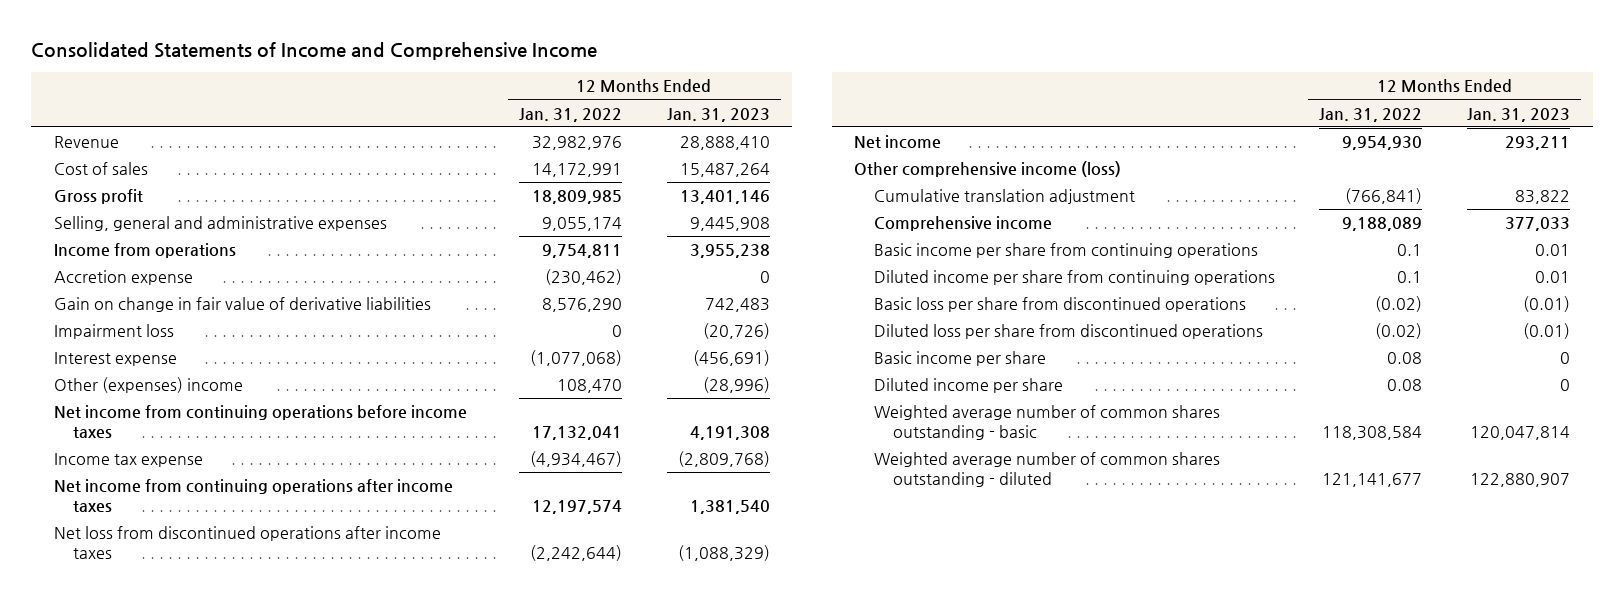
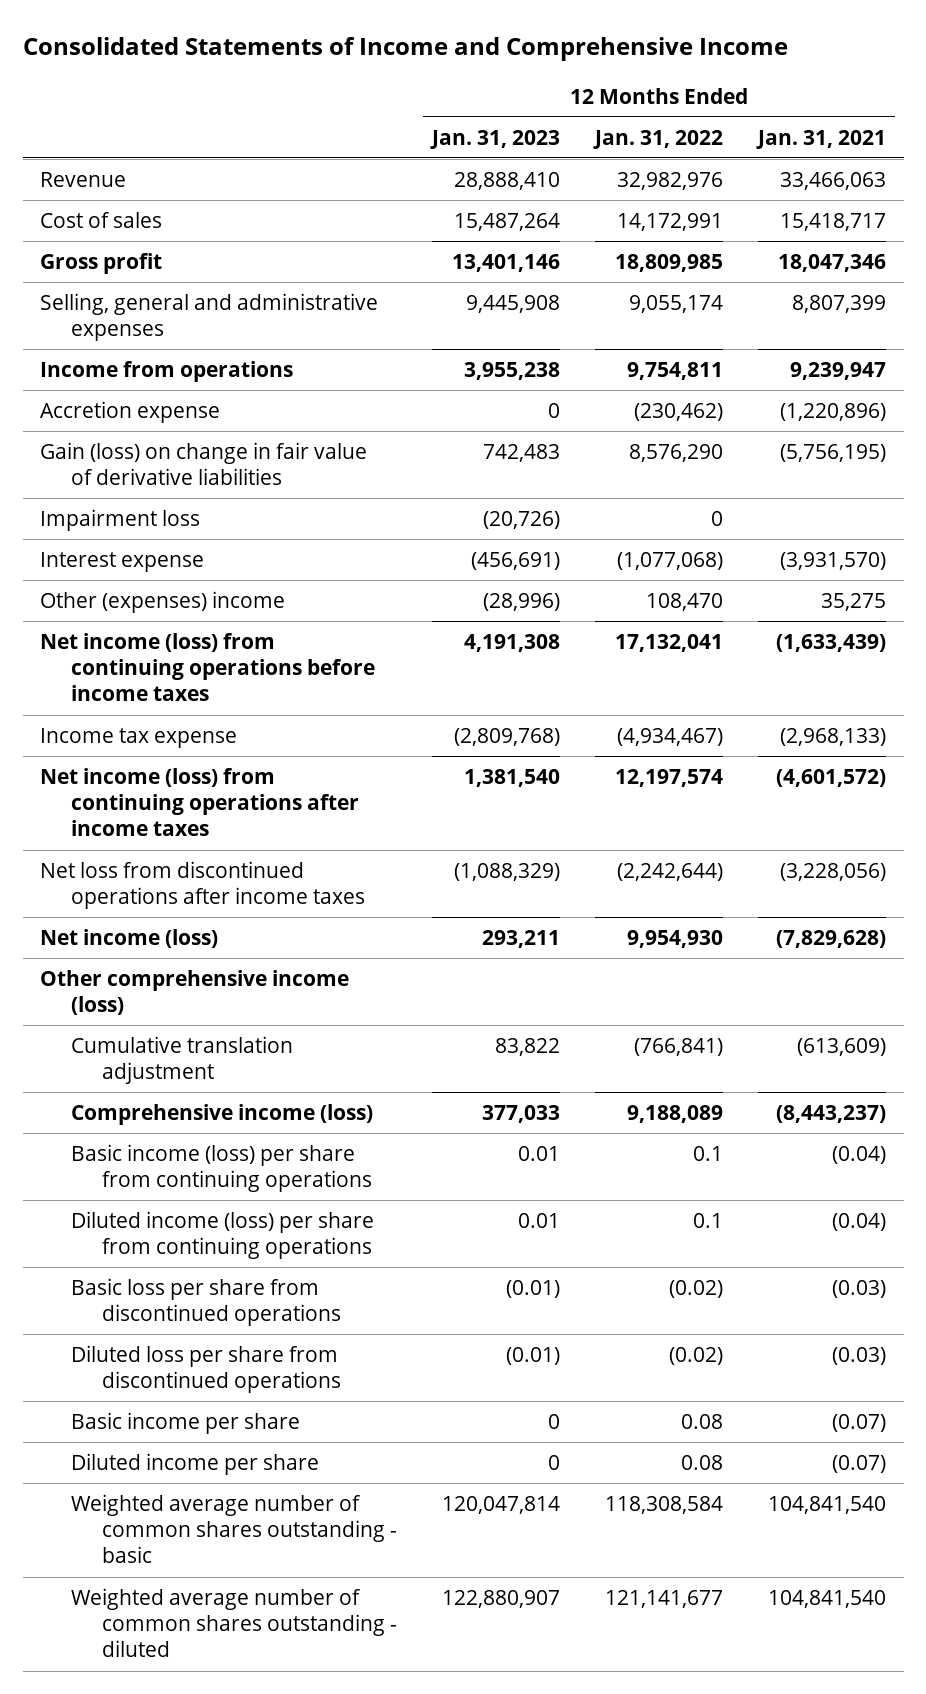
none -> [756,129,887,149] Jan. 31, 2021
[53,297,431,313] Gain on change in fair value of derivative liabilities -> [40,441,368,486] Gain (loss) on change in fair value of derivative liabilities
[53,405,467,438] Net income from continuing operations before income taxes -> [40,632,376,702] Net income (loss) from continuing operations before income taxes
[53,479,453,512] Net income from continuing operations after income taxes -> [40,767,360,837] Net income (loss) from continuing operations after income taxes
[854,135,942,150] Net income -> [40,928,219,948] Net income (loss)
[873,216,1052,232] Comprehensive income -> [71,1103,374,1125] Comprehensive income (loss)
[873,243,1258,259] Basic income per share from continuing operations -> [71,1143,373,1193] Basic income (loss) per share from continuing operations
[873,270,1275,286] Diluted income per share from continuing operations -> [71,1210,375,1260] Diluted income (loss) per share from continuing operations

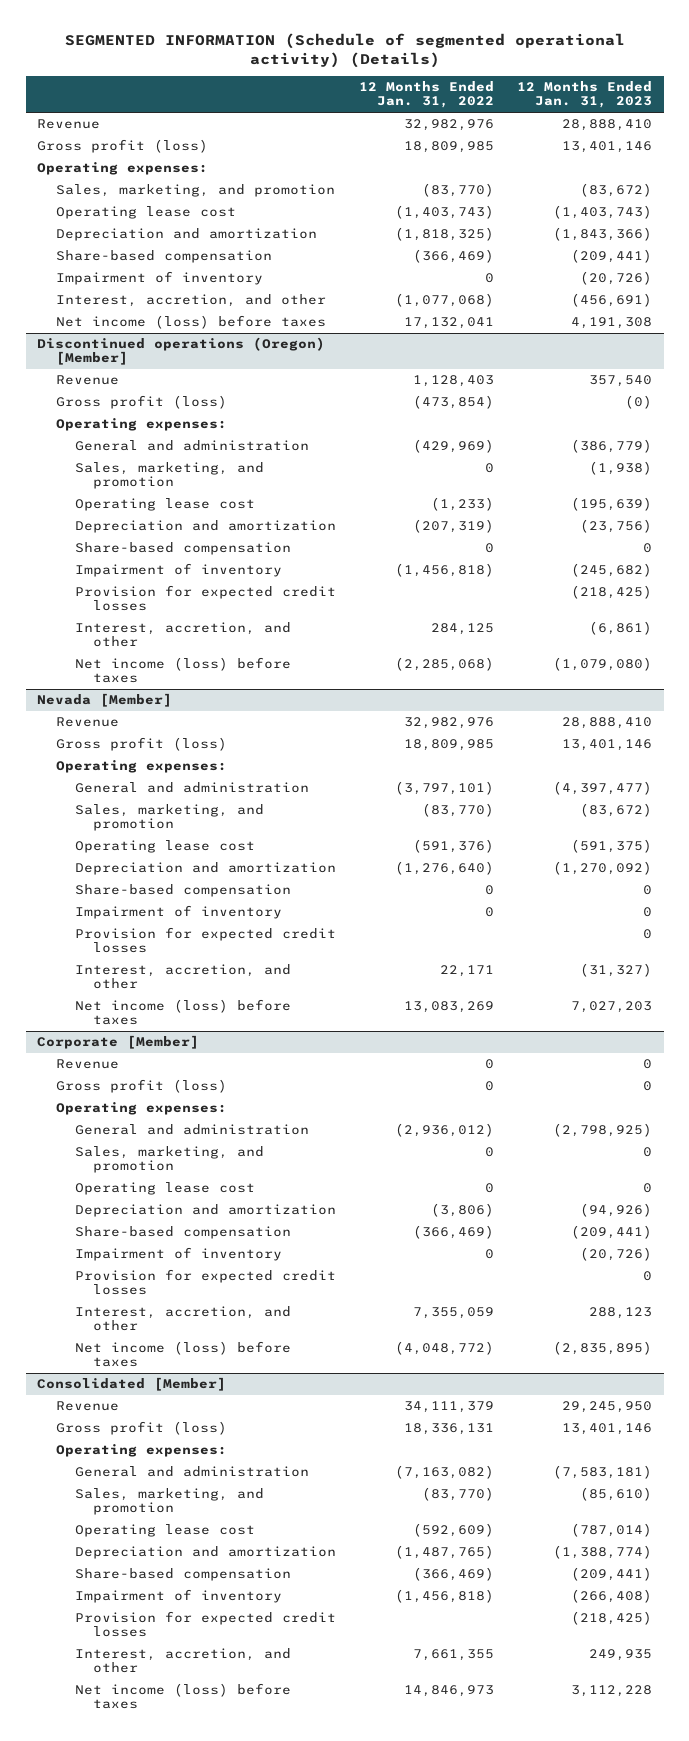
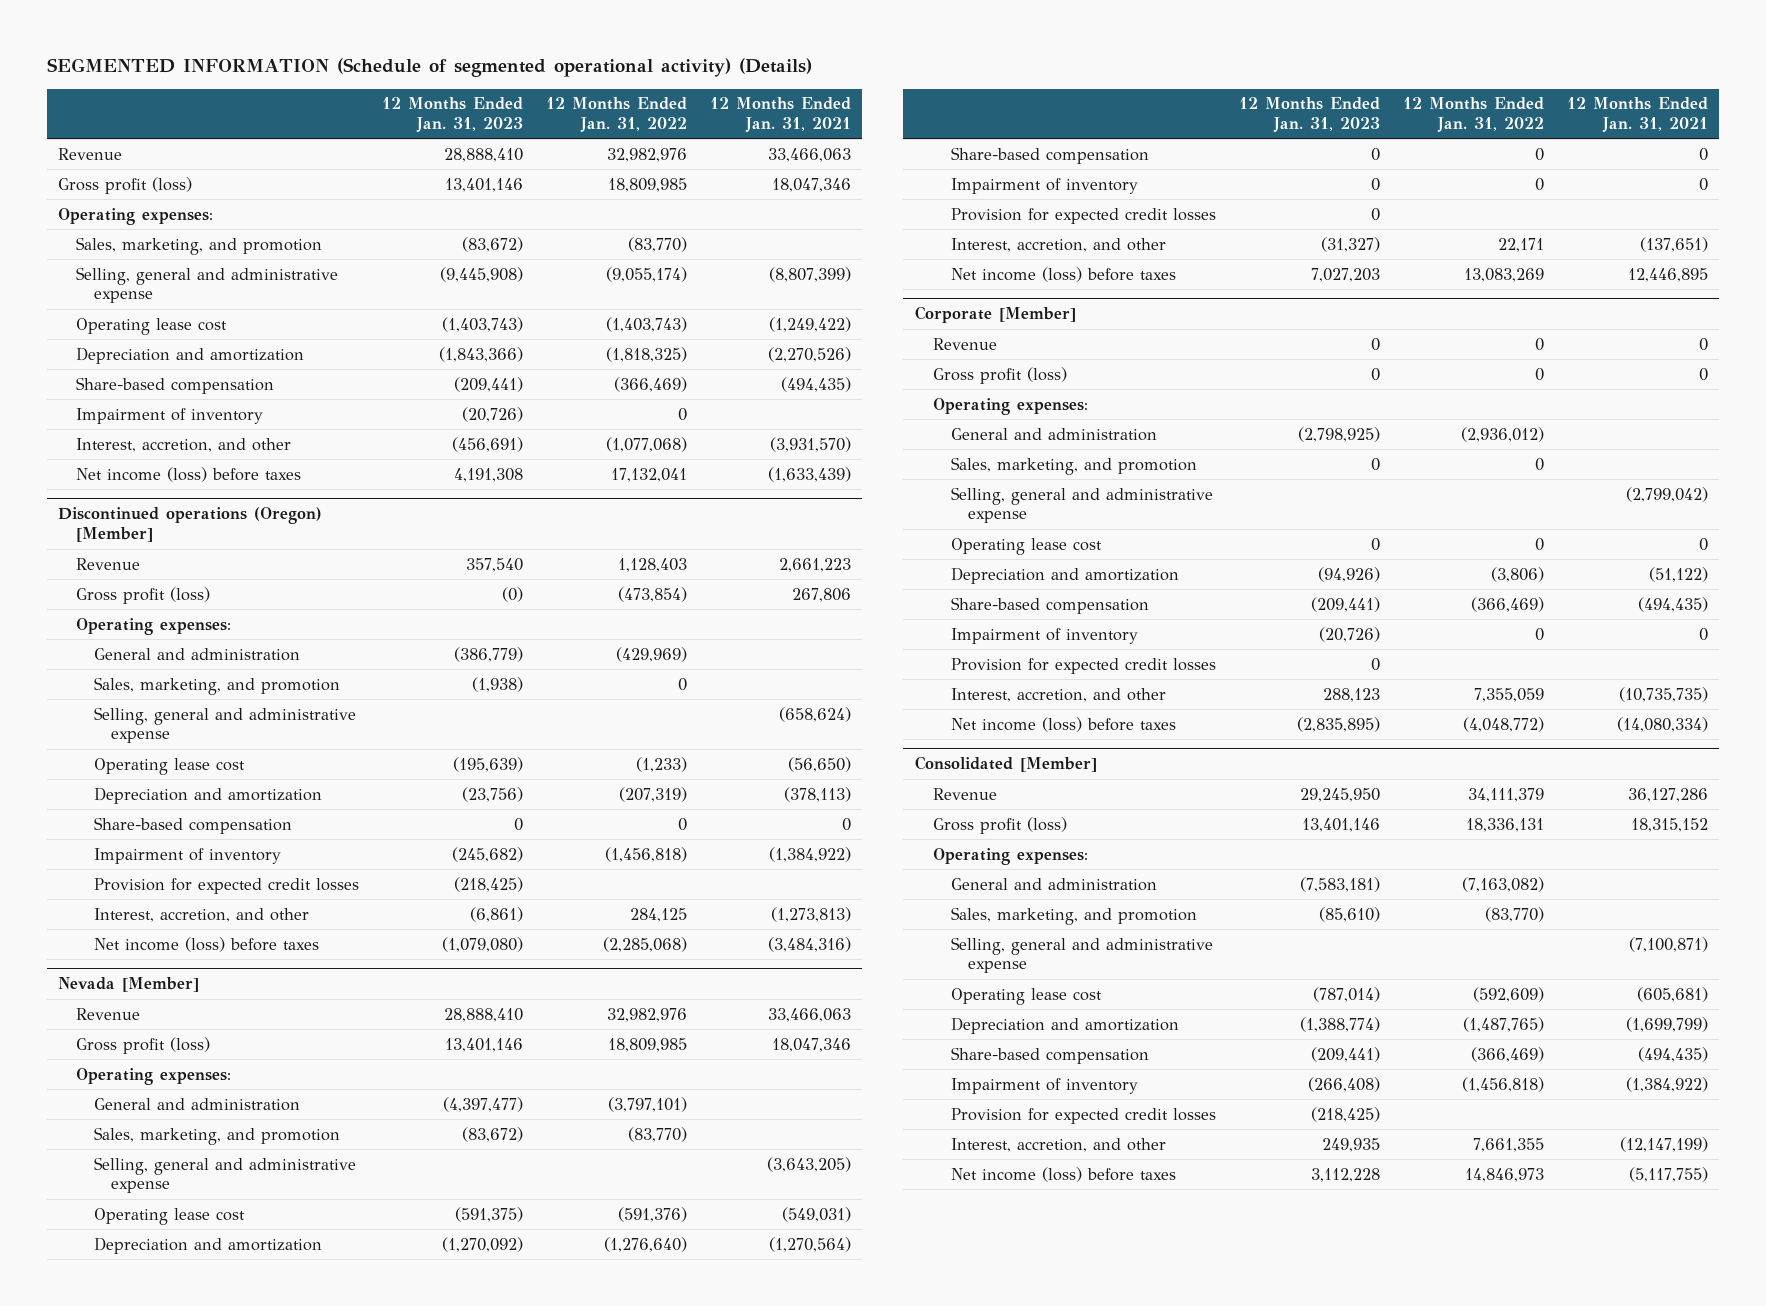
none -> [709,97,851,133] 12 Months Ended Jan. 31, 2021
none -> [75,266,338,304] Selling, general and administrative expense
none -> [93,706,356,744] Selling, general and administrative expense
none -> [93,1156,356,1194] Selling, general and administrative expense
none -> [950,486,1213,524] Selling, general and administrative expense
none -> [950,936,1213,974] Selling, general and administrative expense

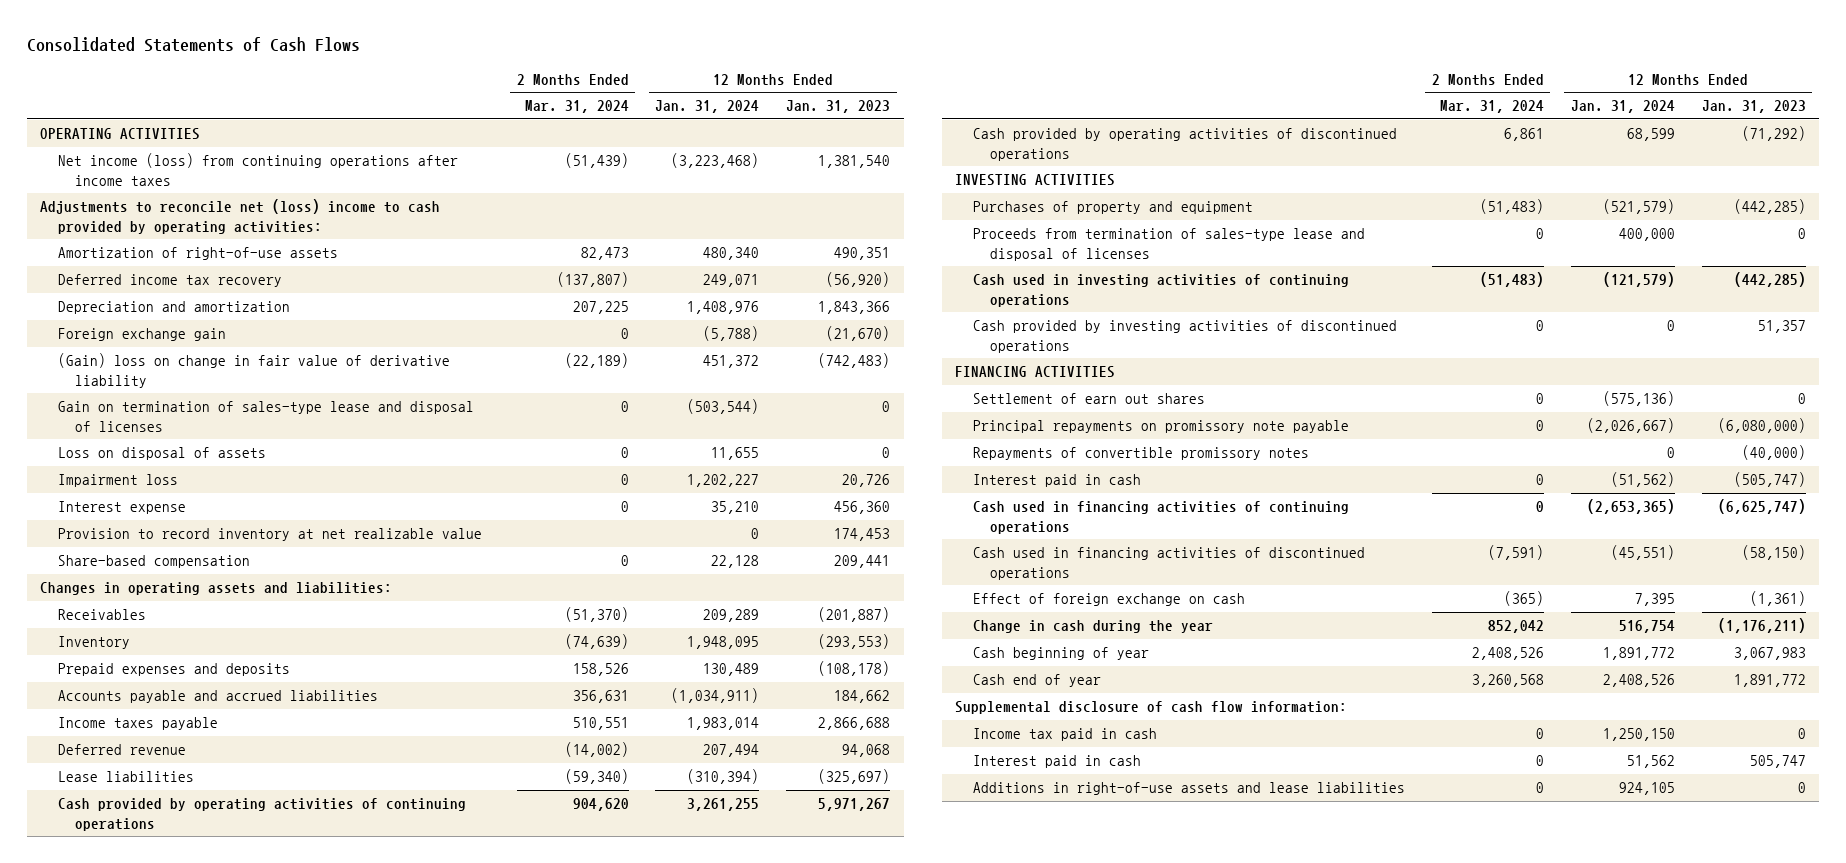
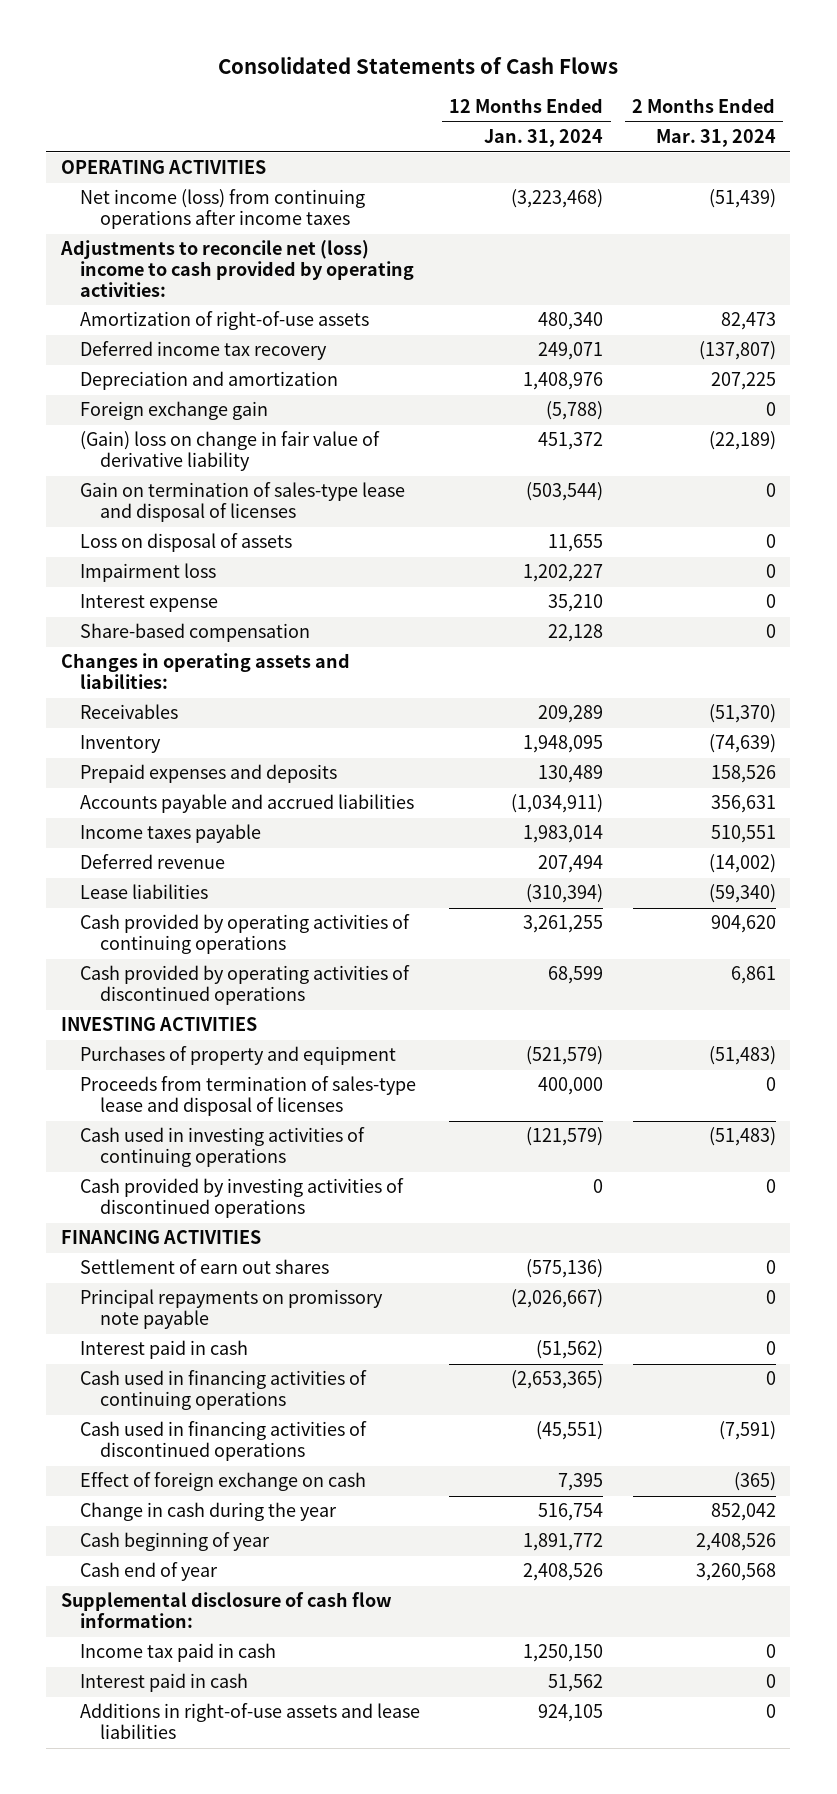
[786,100,891,114] Jan. 31, 2023 -> none
[57,528,482,542] Provision to record inventory at net realizable value -> none
[972,447,1309,461] Repayments of convertible promissory notes -> none

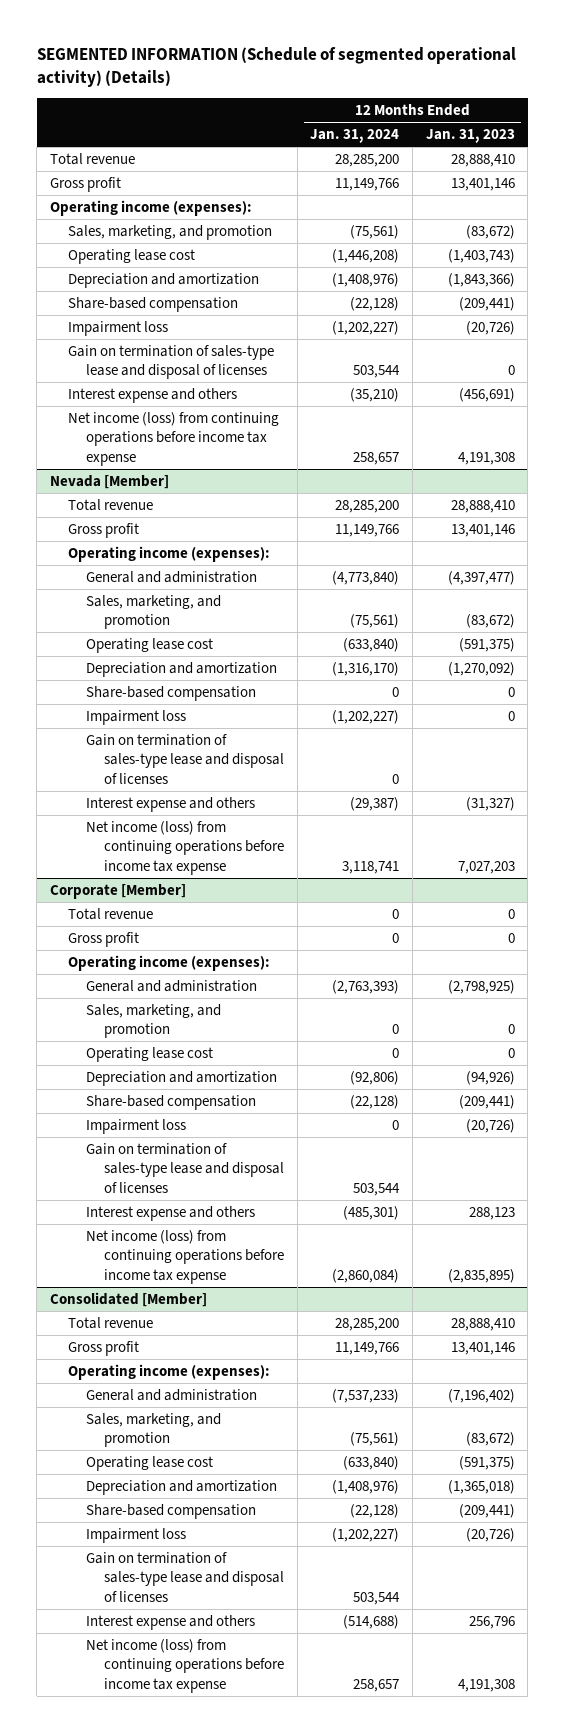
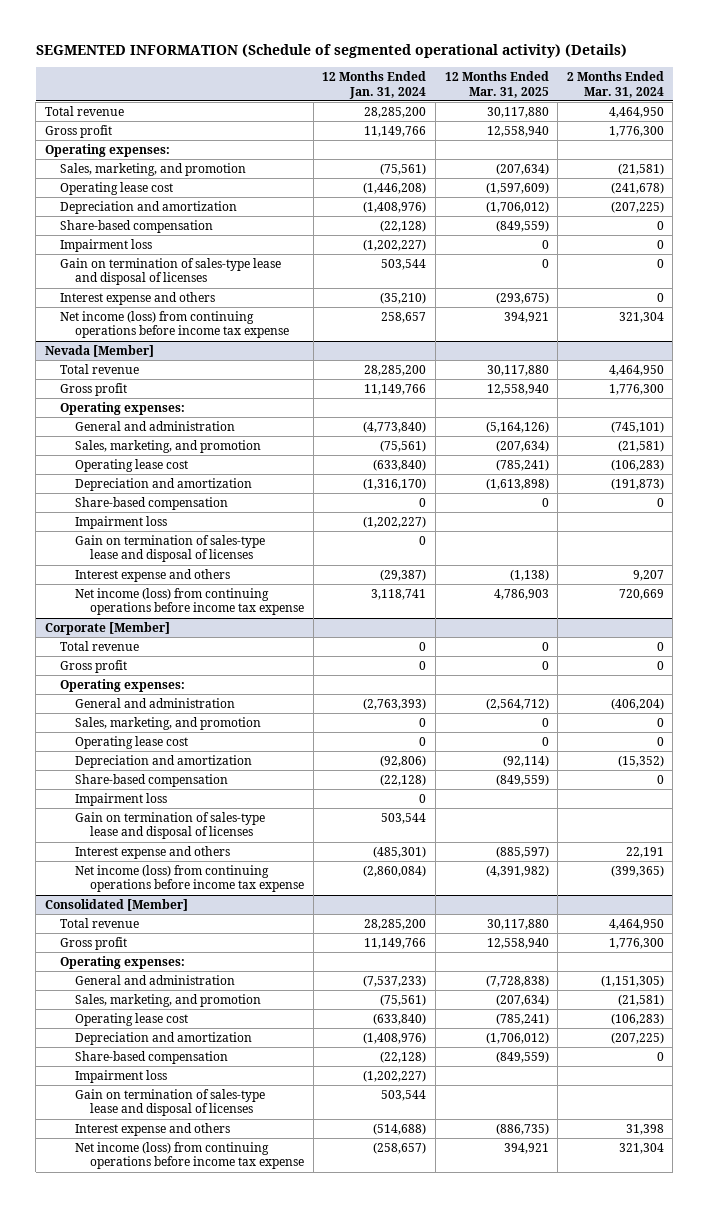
[425,129,515,144] Jan. 31, 2023 -> none
none -> [444,71,549,98] 12 Months Ended Mar. 31, 2025
none -> [566,71,664,98] 2 Months Ended Mar. 31, 2024
[49,199,252,216] Operating income (expenses): -> [45,144,171,158] Operating expenses:
[67,545,270,562] Operating income (expenses): -> [60,402,186,416] Operating expenses:
[67,954,270,971] Operating income (expenses): -> [60,679,186,693] Operating expenses:
[67,1363,270,1380] Operating income (expenses): -> [60,956,186,970] Operating expenses:
[353,1678,400,1692] 258,657 -> [373,1142,427,1155] (258,657)

